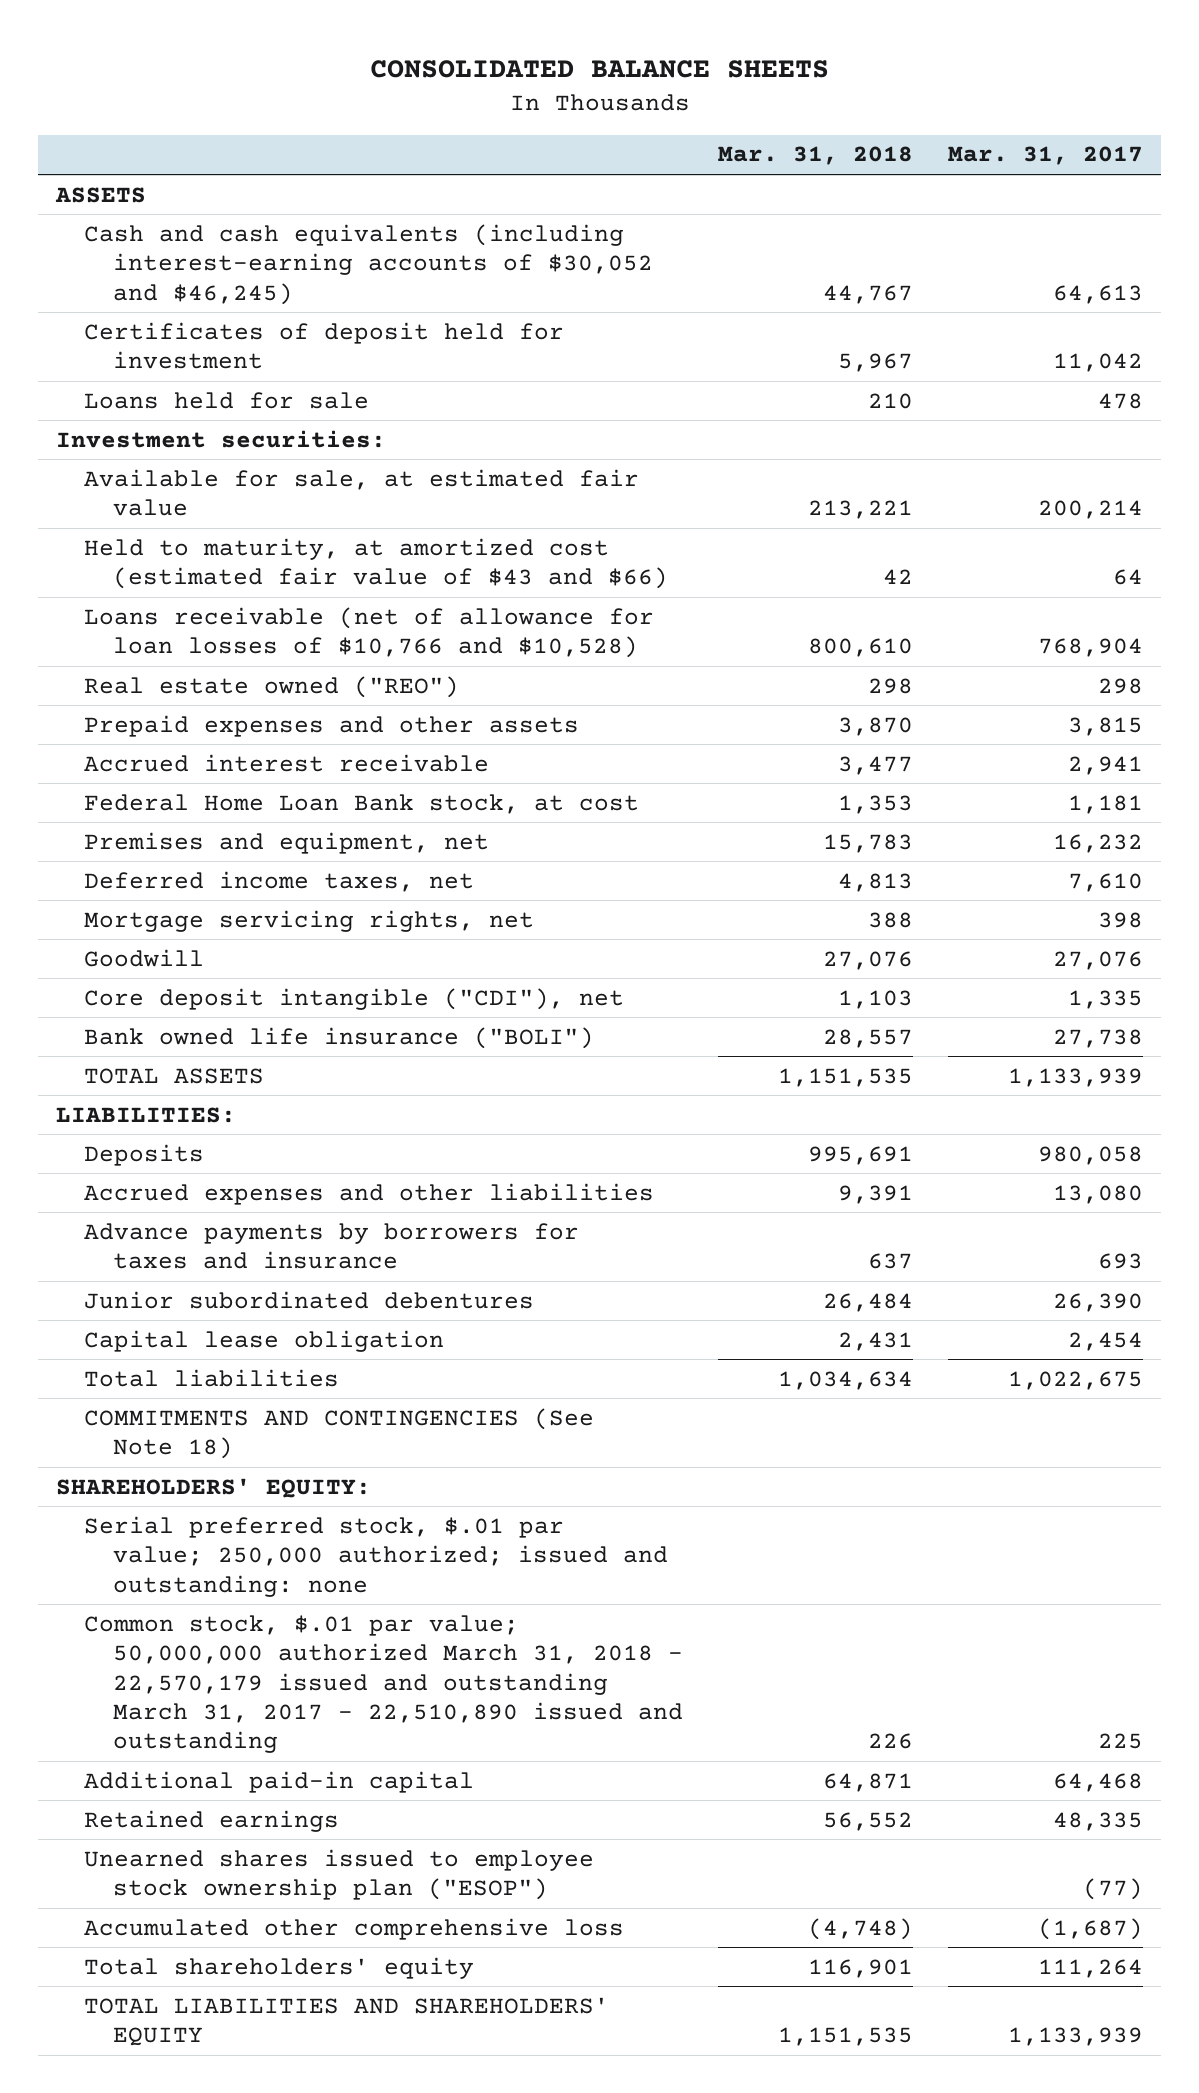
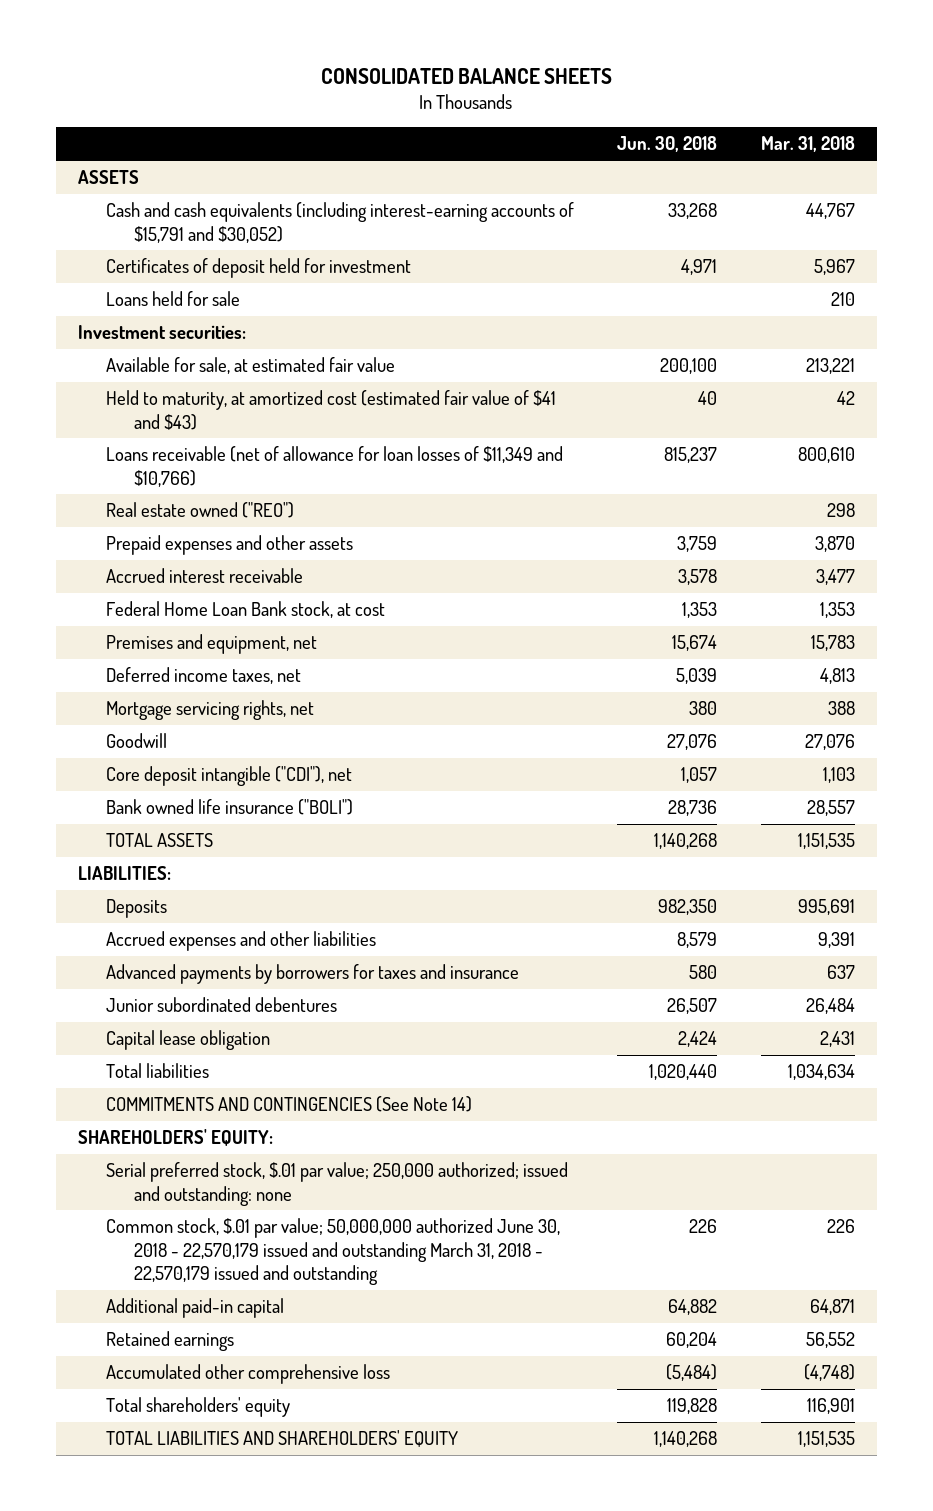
[948,146,1144,166] Mar. 31, 2017 -> none
none -> [617,136,718,153] Jun. 30, 2018
[84,223,653,305] Cash and cash equivalents (including interest-earning accounts of $30,052 and $46,245) -> [105,202,574,243] Cash and cash equivalents (including interest-earning accounts of $15,791 and $30,052)
[84,537,668,590] Held to maturity, at amortized cost (estimated fair value of $43 and $66) -> [105,390,556,430] Held to maturity, at amortized cost (estimated fair value of $41 and $43)
[84,606,655,659] Loans receivable (net of allowance for loan losses of $10,766 and $10,528) -> [105,446,563,487] Loans receivable (net of allowance for loan losses of $11,349 and $10,766)
[84,1222,580,1270] Advance payments by borrowers for taxes and insurance -> [105,964,519,985] Advanced payments by borrowers for taxes and insurance
[84,1407,595,1460] COMMITMENTS AND CONTINGENCIES (See Note 18) -> [105,1096,472,1113] COMMITMENTS AND CONTINGENCIES (See Note 14)
[84,1614,683,1754] Common stock, $.01 par value; 50,000,000 authorized March 31, 2018 - 22,570,179 issued and outstanding March 31, 2017 - 22,510,890 issued and outstanding -> [105,1218,560,1286] Common stock, $.01 par value; 50,000,000 authorized June 30, 2018 - 22,570,179 issued and outstanding March 31, 2018 - 22,570,179 issued and outstanding
[84,1848,595,1901] Unearned shares issued to employee stock ownership plan ("ESOP") -> none

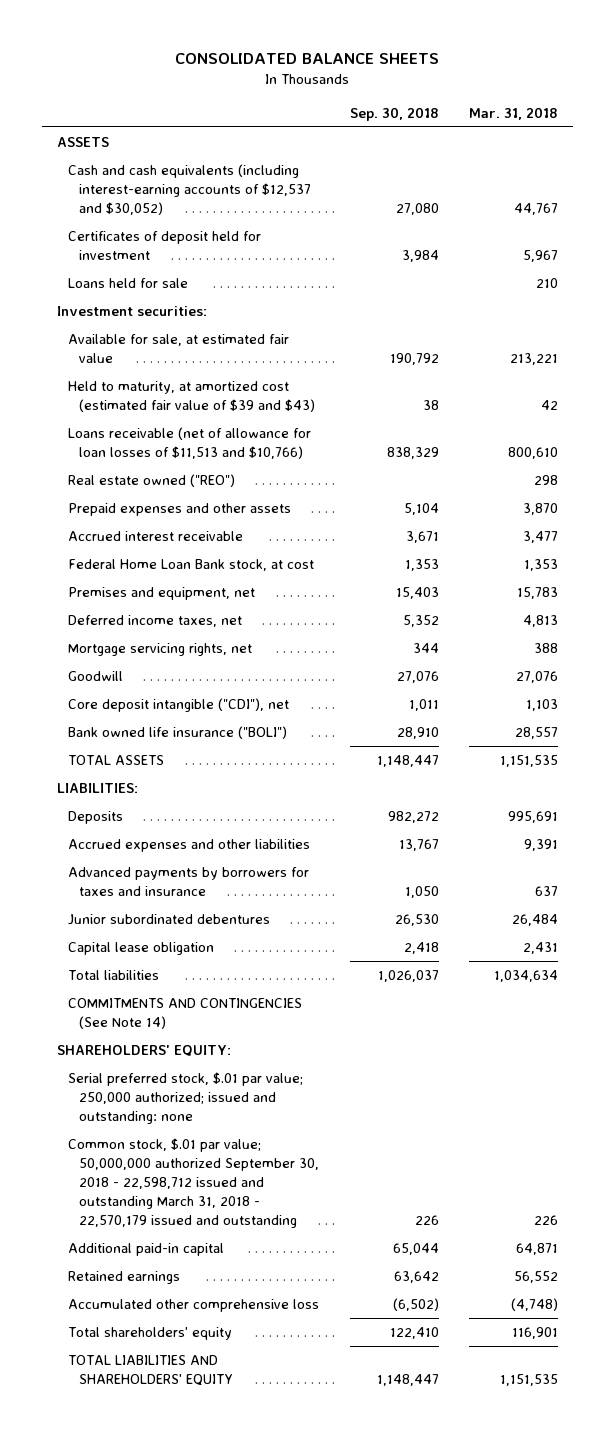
[617,136,718,153] Jun. 30, 2018 -> none
none -> [349,106,439,121] Sep. 30, 2018
[105,202,574,243] Cash and cash equivalents (including interest-earning accounts of $15,791 and $30,052) -> [68,164,312,215] Cash and cash equivalents (including interest-earning accounts of $12,537 and $30,052)
[105,390,556,430] Held to maturity, at amortized cost (estimated fair value of $41 and $43) -> [68,381,316,413] Held to maturity, at amortized cost (estimated fair value of $39 and $43)
[105,446,563,487] Loans receivable (net of allowance for loan losses of $11,349 and $10,766) -> [68,427,312,460] Loans receivable (net of allowance for loan losses of $11,513 and $10,766)
[105,1218,560,1286] Common stock, $.01 par value; 50,000,000 authorized June 30, 2018 - 22,570,179 issued and outstanding March 31, 2018 - 22,570,179 issued and outstanding -> [68,1138,320,1228] Common stock, $.01 par value; 50,000,000 authorized September 30, 2018 - 22,598,712 issued and outstanding March 31, 2018 - 22,570,179 issued and outstanding

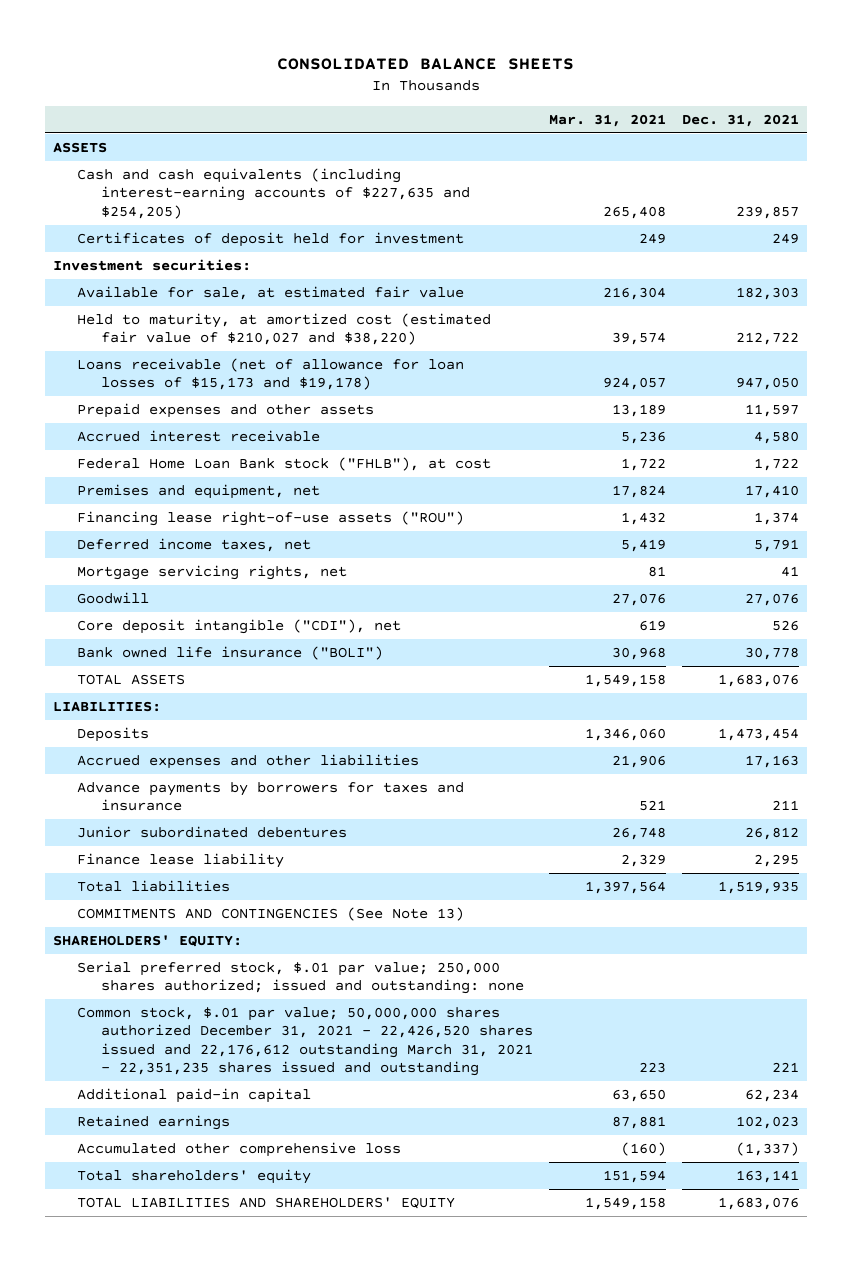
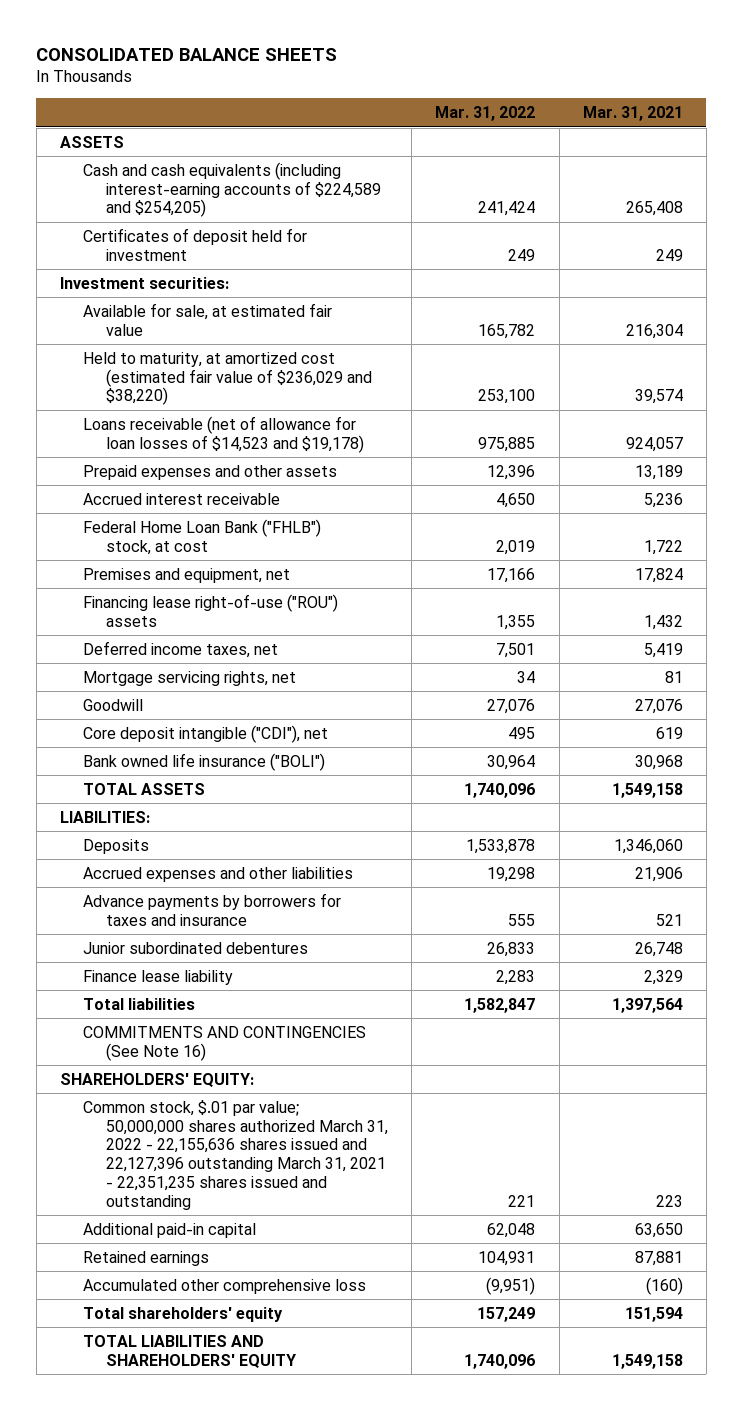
[682,113,800,127] Dec. 31, 2021 -> none
none -> [435,106,536,122] Mar. 31, 2022
[77,168,471,219] Cash and cash equivalents (including interest-earning accounts of $227,635 and $254,205) -> [82,161,381,218] Cash and cash equivalents (including interest-earning accounts of $224,589 and $254,205)
[77,313,492,346] Held to maturity, at amortized cost (estimated fair value of $210,027 and $38,220) -> [82,351,372,406] Held to maturity, at amortized cost (estimated fair value of $236,029 and $38,220)
[77,358,465,391] Loans receivable (net of allowance for loan losses of $15,173 and $19,178) -> [82,415,364,453] Loans receivable (net of allowance for loan losses of $14,523 and $19,178)
[77,457,492,472] Federal Home Loan Bank stock ("FHLB"), at cost -> [82,518,321,555] Federal Home Loan Bank ("FHLB") stock, at cost
[77,511,465,527] Financing lease right-of-use assets ("ROU") -> [82,593,338,627] Financing lease right-of-use ("ROU") assets
[77,907,465,922] COMMITMENTS AND CONTINGENCIES (See Note 13) -> [82,1025,366,1061] COMMITMENTS AND CONTINGENCIES (See Note 16)
[77,961,525,995] Serial preferred stock, $.01 par value; 250,000 shares authorized; issued and outstanding: none -> none
[77,1007,534,1077] Common stock, $.01 par value; 50,000,000 shares authorized December 31, 2021 - 22,426,520 shares issued and 22,176,612 outstanding March 31, 2021 - 22,351,235 shares issued and outstanding -> [82,1099,388,1210] Common stock, $.01 par value; 50,000,000 shares authorized March 31, 2022 - 22,155,636 shares issued and 22,127,396 outstanding March 31, 2021 - 22,351,235 shares issued and outstanding

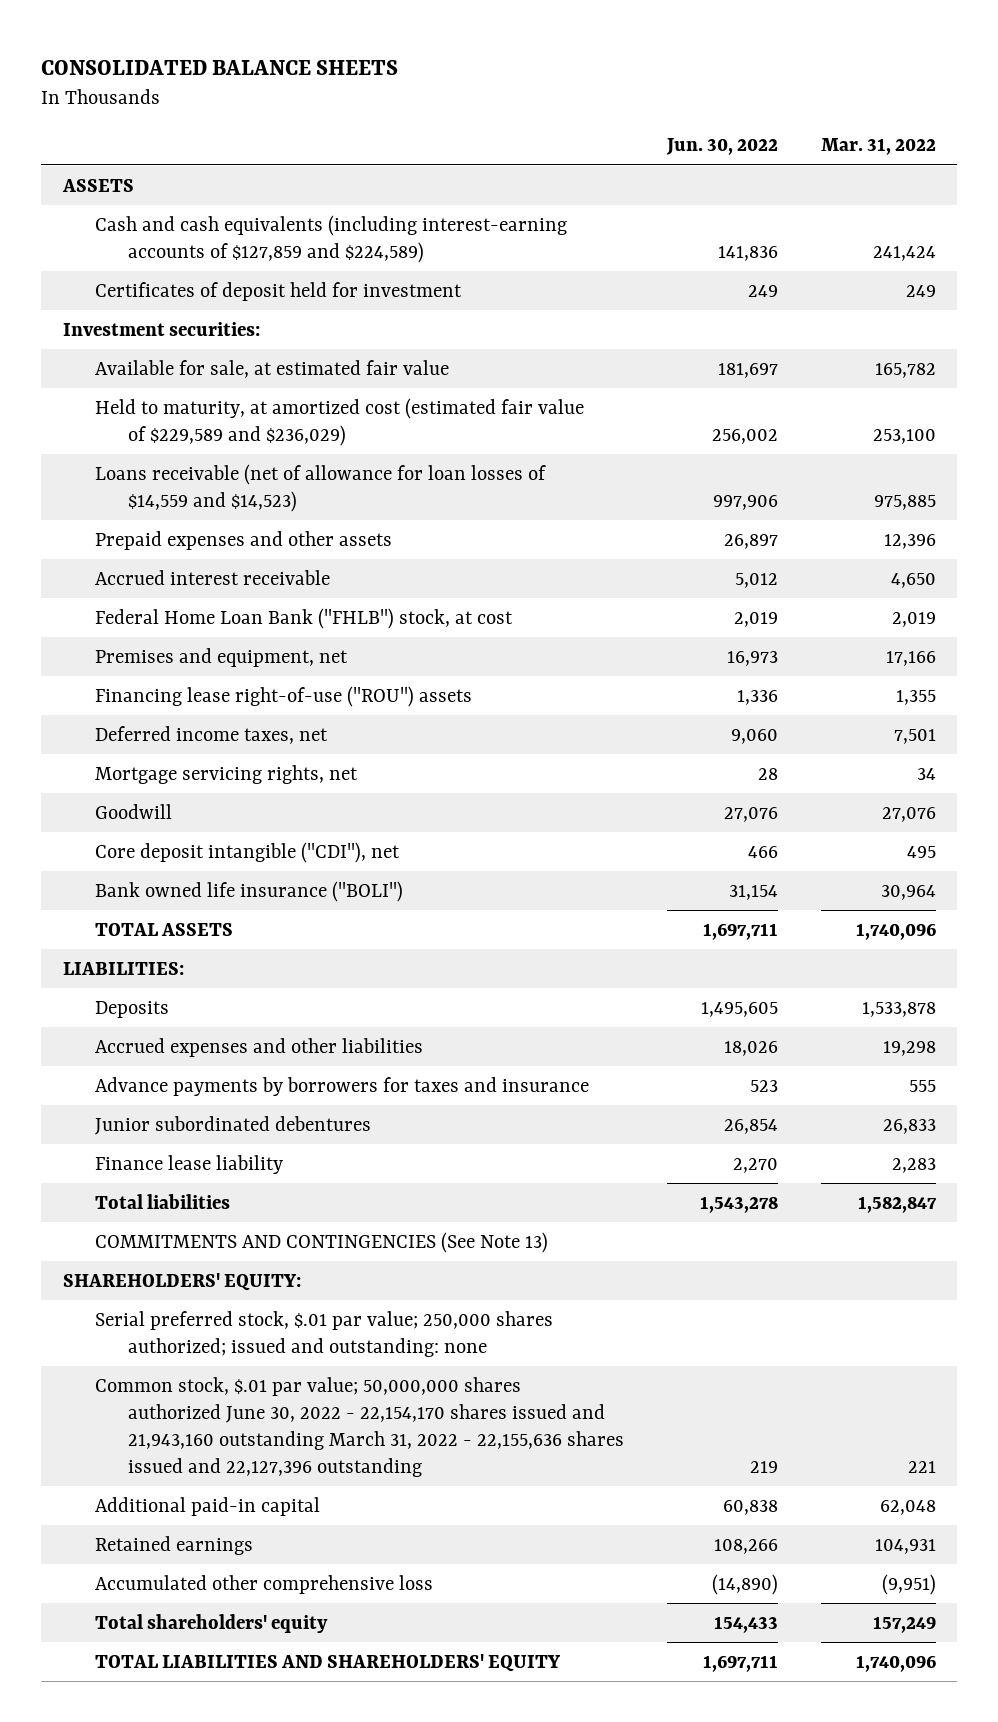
[582,106,683,122] Mar. 31, 2021 -> none
none -> [665,138,778,156] Jun. 30, 2022
[82,161,381,218] Cash and cash equivalents (including interest-earning accounts of $224,589 and $254,205) -> [95,214,568,263] Cash and cash equivalents (including interest-earning accounts of $127,859 and $224,589)
[82,351,372,406] Held to maturity, at amortized cost (estimated fair value of $236,029 and $38,220) -> [95,397,585,446] Held to maturity, at amortized cost (estimated fair value of $229,589 and $236,029)
[82,415,364,453] Loans receivable (net of allowance for loan losses of $14,523 and $19,178) -> [95,463,547,512] Loans receivable (net of allowance for loan losses of $14,559 and $14,523)
[82,1025,366,1061] COMMITMENTS AND CONTINGENCIES (See Note 16) -> [95,1231,549,1253] COMMITMENTS AND CONTINGENCIES (See Note 13)
none -> [95,1310,554,1357] Serial preferred stock, $.01 par value; 250,000 shares authorized; issued and outstanding: none
[82,1099,388,1210] Common stock, $.01 par value; 50,000,000 shares authorized March 31, 2022 - 22,155,636 shares issued and 22,127,396 outstanding March 31, 2021 - 22,351,235 shares issued and outstanding -> [95,1376,624,1477] Common stock, $.01 par value; 50,000,000 shares authorized June 30, 2022 - 22,154,170 shares issued and 21,943,160 outstanding March 31, 2022 - 22,155,636 shares issued and 22,127,396 outstanding

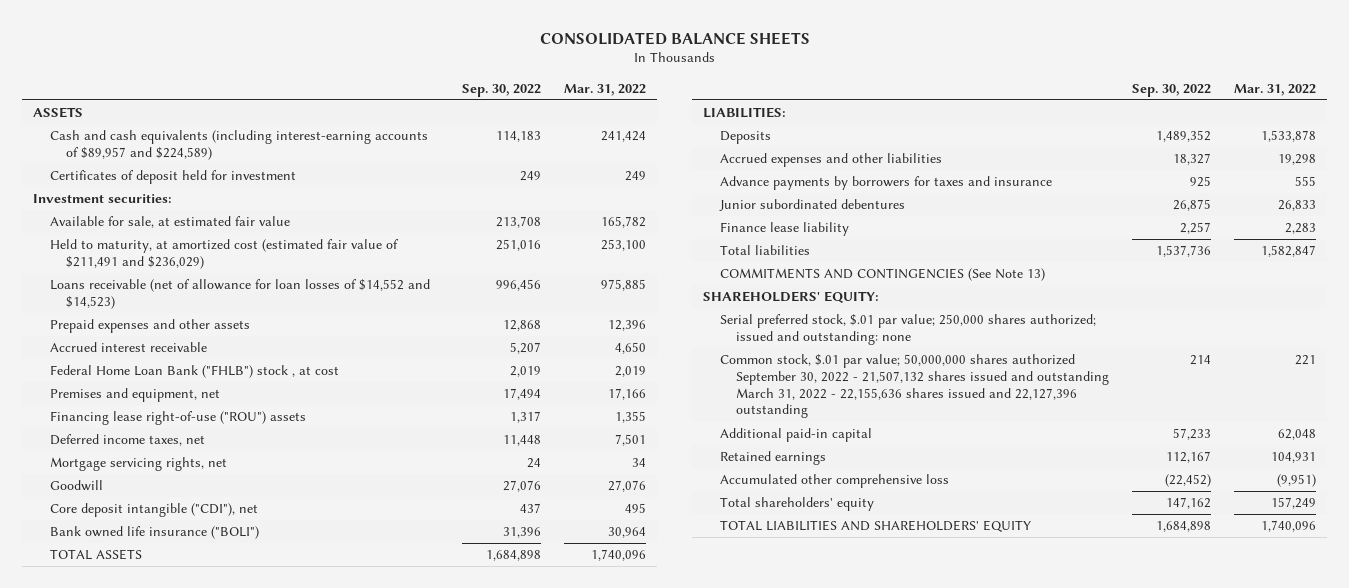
[665,138,778,156] Jun. 30, 2022 -> none
none -> [461,83,541,97] Sep. 30, 2022
[95,214,568,263] Cash and cash equivalents (including interest-earning accounts of $127,859 and $224,589) -> [49,130,428,160] Cash and cash equivalents (including interest-earning accounts of $89,957 and $224,589)
[95,397,585,446] Held to maturity, at amortized cost (estimated fair value of $229,589 and $236,029) -> [49,239,399,269] Held to maturity, at amortized cost (estimated fair value of $211,491 and $236,029)
[95,463,547,512] Loans receivable (net of allowance for loan losses of $14,559 and $14,523) -> [49,279,430,309] Loans receivable (net of allowance for loan losses of $14,552 and $14,523)
[95,607,514,629] Federal Home Loan Bank ("FHLB") stock, at cost -> [49,365,339,379] Federal Home Loan Bank ("FHLB") stock , at cost
[95,1376,624,1477] Common stock, $.01 par value; 50,000,000 shares authorized June 30, 2022 - 22,154,170 shares issued and 21,943,160 outstanding March 31, 2022 - 22,155,636 shares issued and 22,127,396 outstanding -> [719,354,1109,419] Common stock, $.01 par value; 50,000,000 shares authorized September 30, 2022 - 21,507,132 shares issued and outstanding March 31, 2022 - 22,155,636 shares issued and 22,127,396 outstanding

